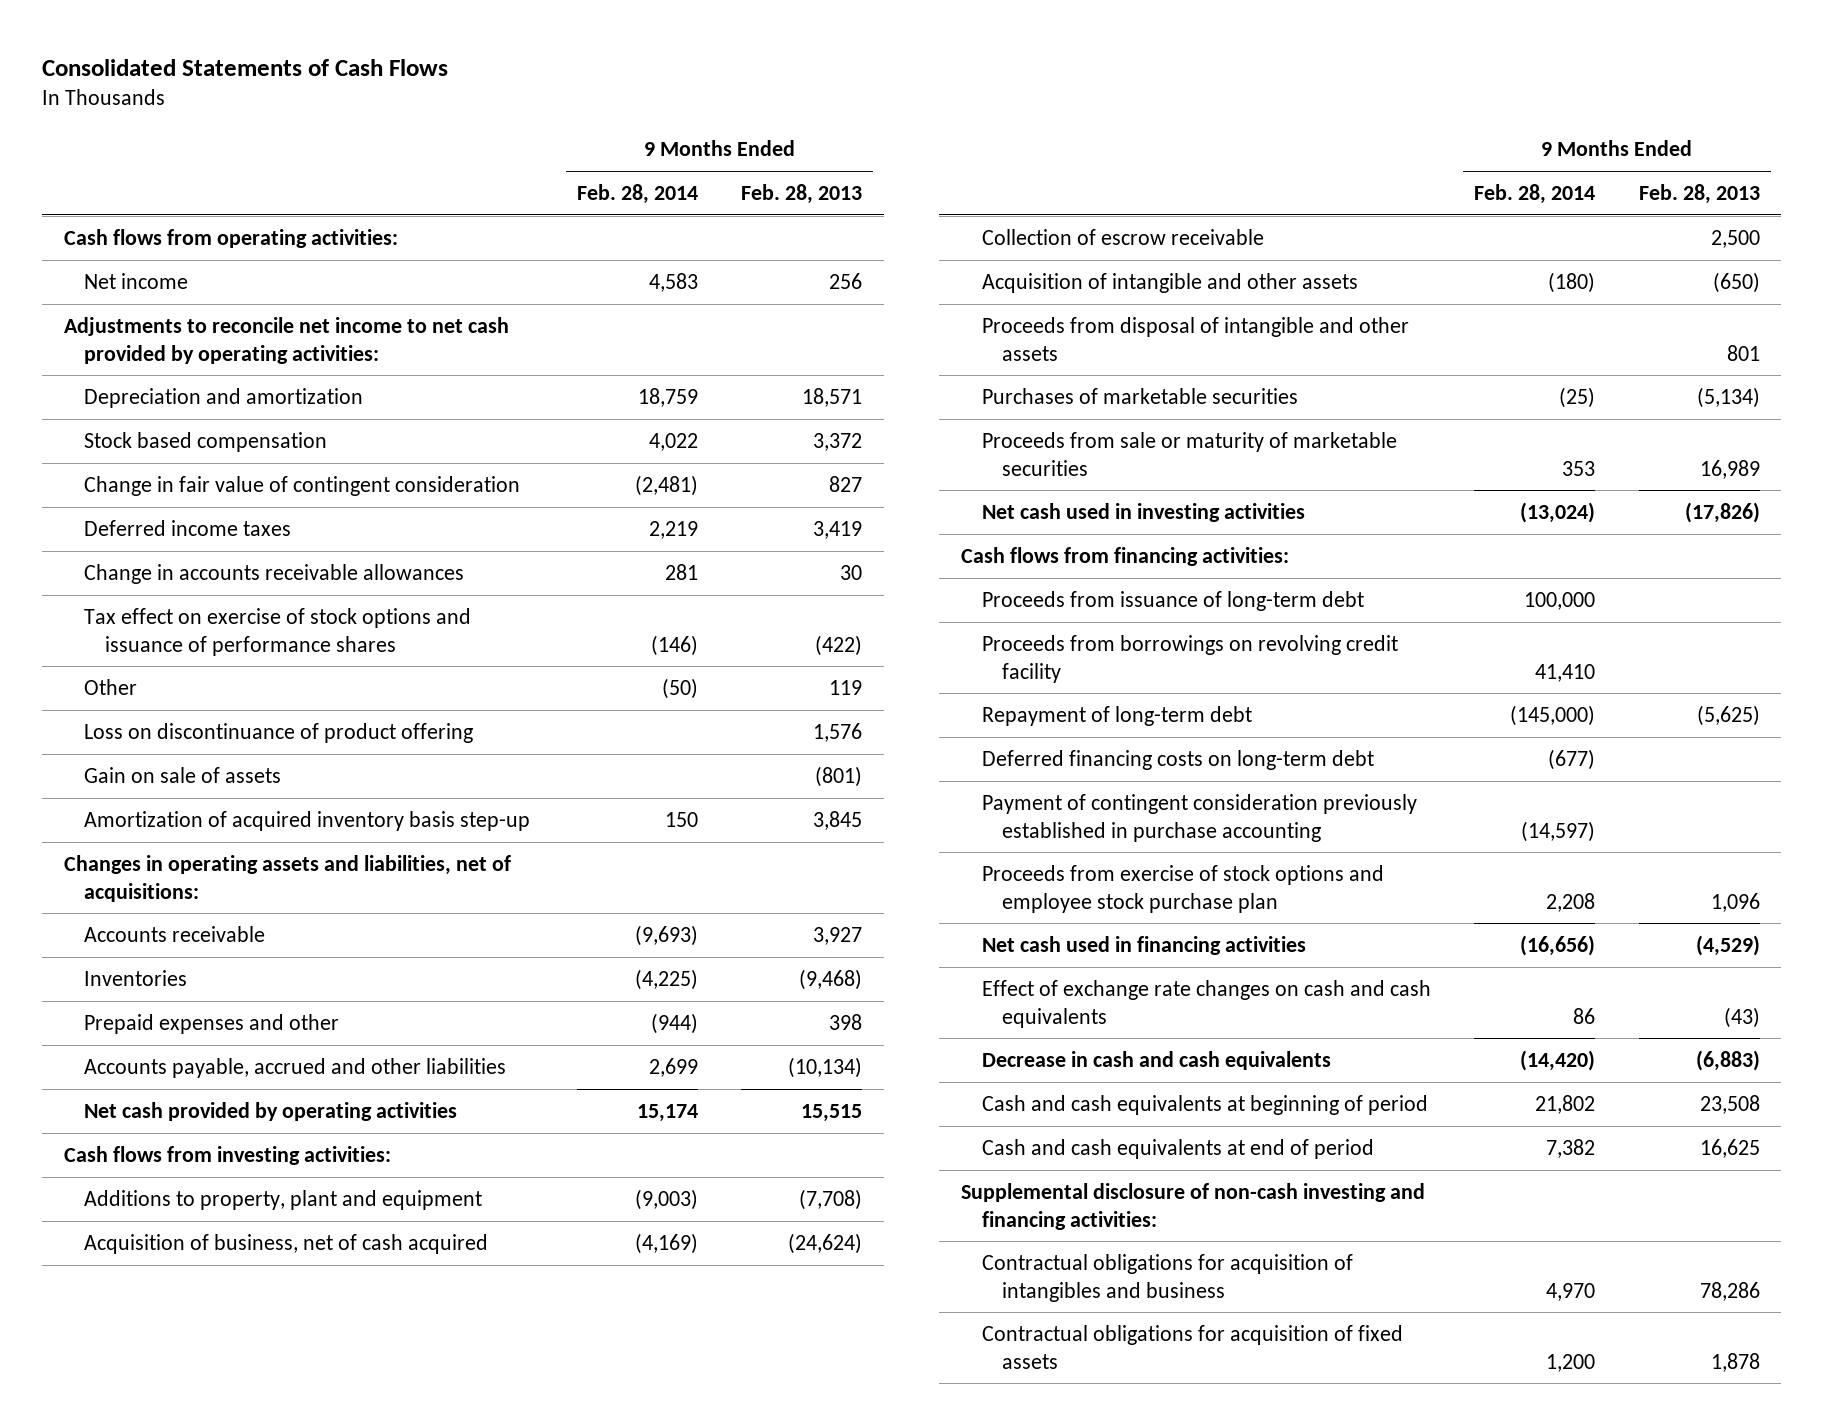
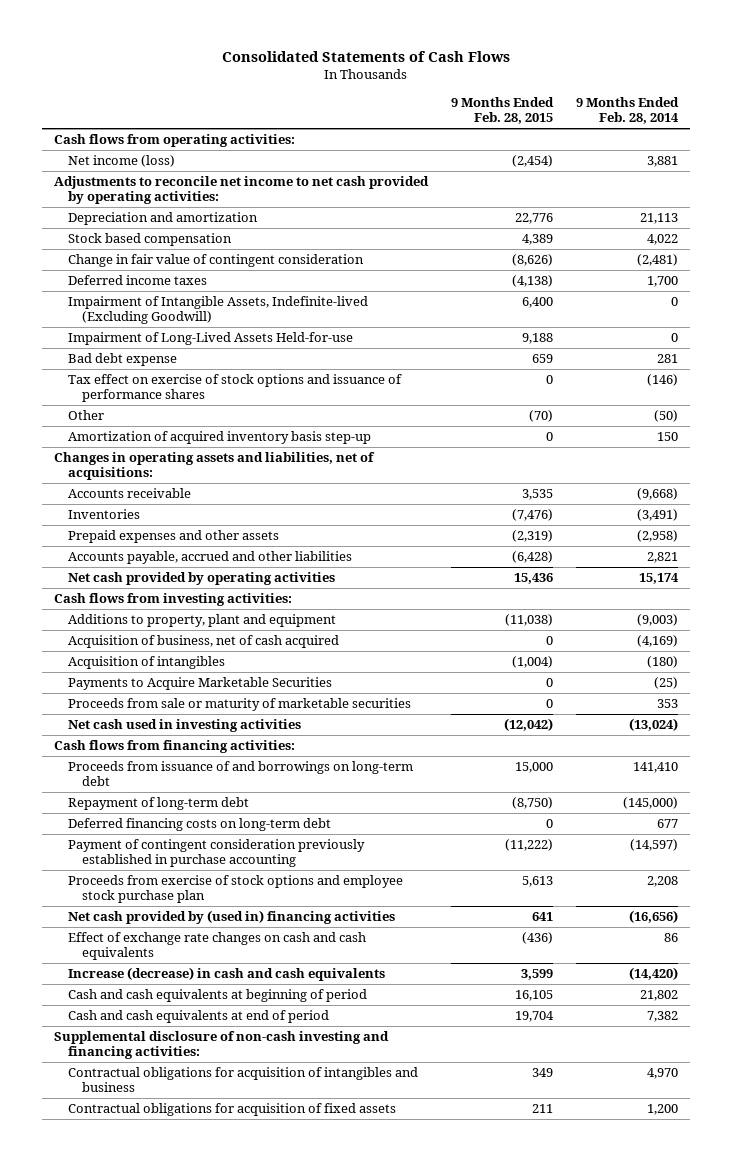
[741,184,863,205] Feb. 28, 2013 -> none
none -> [450,97,554,125] 9 Months Ended Feb. 28, 2015
[84,273,189,290] Net income -> [67,155,175,168] Net income (loss)
[648,273,698,293] 4,583 -> [647,156,679,168] 3,881
[637,388,698,408] 18,759 -> [640,213,679,225] 21,113
[648,521,698,540] 2,219 -> [647,276,679,288] 1,700
none -> [67,296,368,325] Impairment of Intangible Assets, Indefinite-lived (Excluding Goodwill)
none -> [67,332,353,346] Impairment of Long-Lived Assets Held-for-use
[84,564,465,585] Change in accounts receivable allowances -> [67,353,177,367] Bad debt expense
[84,723,474,744] Loss on discontinuance of product offering -> none
[84,767,282,784] Gain on sale of assets -> none
[634,925,698,947] (9,693) -> [637,488,679,501] (9,668)
[634,969,698,991] (4,225) -> [637,509,679,522] (3,491)
[84,1014,340,1035] Prepaid expenses and other -> [67,530,279,544] Prepaid expenses and other assets
[650,1013,698,1035] (944) -> [637,530,679,543] (2,958)
[648,1058,698,1078] 2,699 -> [647,552,679,564] 2,821
[981,229,1264,246] Collection of escrow receivable -> none
[981,317,1409,361] Proceeds from disposal of intangible and other assets -> none
[981,273,1358,294] Acquisition of intangible and other assets -> [67,656,225,670] Acquisition of intangibles
[981,388,1298,405] Purchases of marketable securities -> [67,677,332,691] Payments to Acquire Marketable Securities
[981,635,1398,683] Proceeds from borrowings on revolving credit facility -> none
[981,591,1364,612] Proceeds from issuance of long-term debt -> [67,761,413,787] Proceeds from issuance of and borrowings on long-term debt
[1524,592,1596,611] 100,000 -> [633,762,679,774] 141,410
[1548,749,1596,771] (677) -> [657,819,679,829] 677
[981,936,1306,956] Net cash used in financing activities -> [67,910,395,925] Net cash provided by (used in) financing activities
[981,1051,1331,1071] Decrease in cash and cash equivalents -> [67,967,385,982] Increase (decrease) in cash and cash equivalents

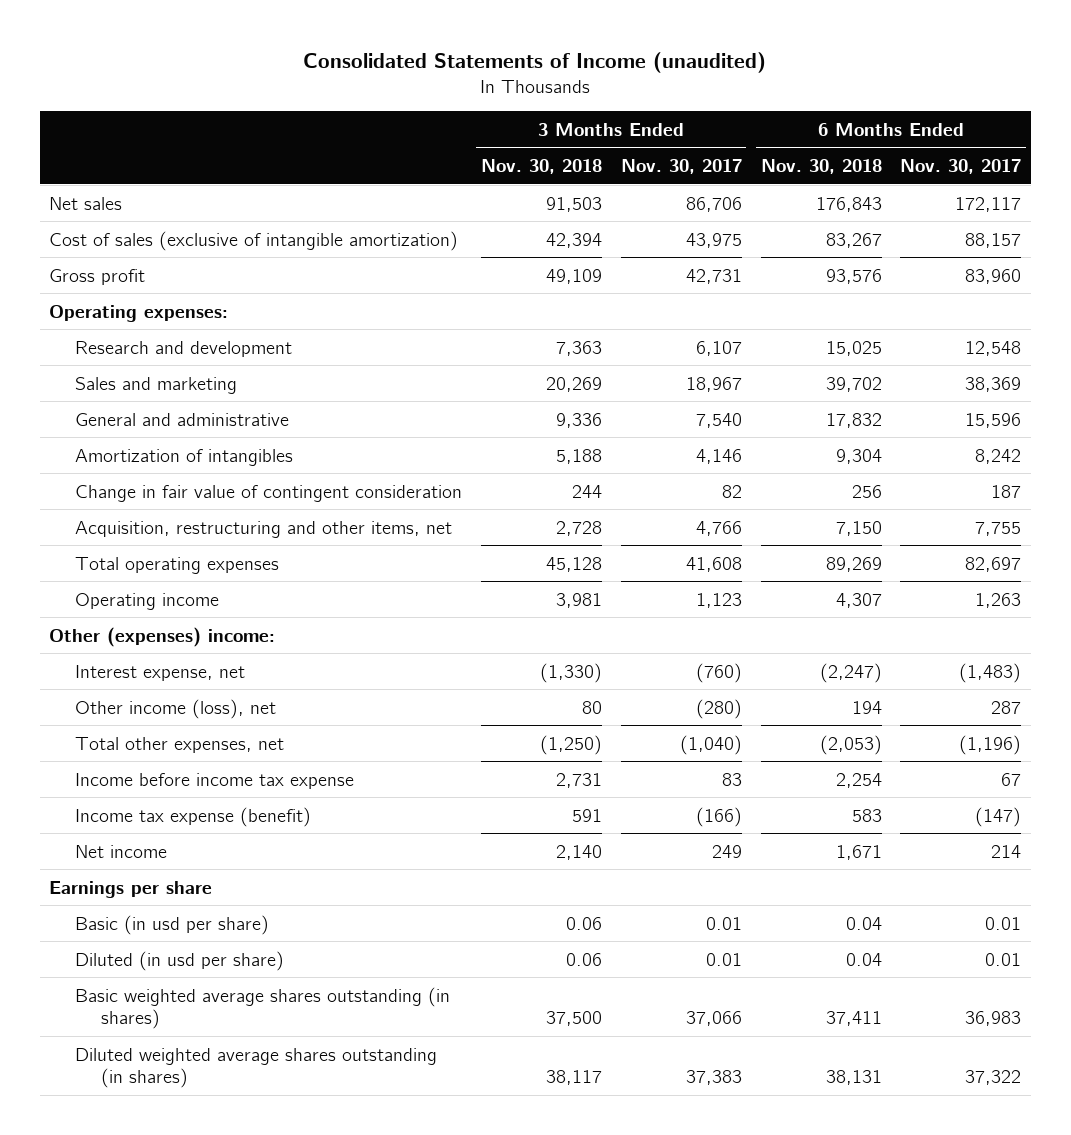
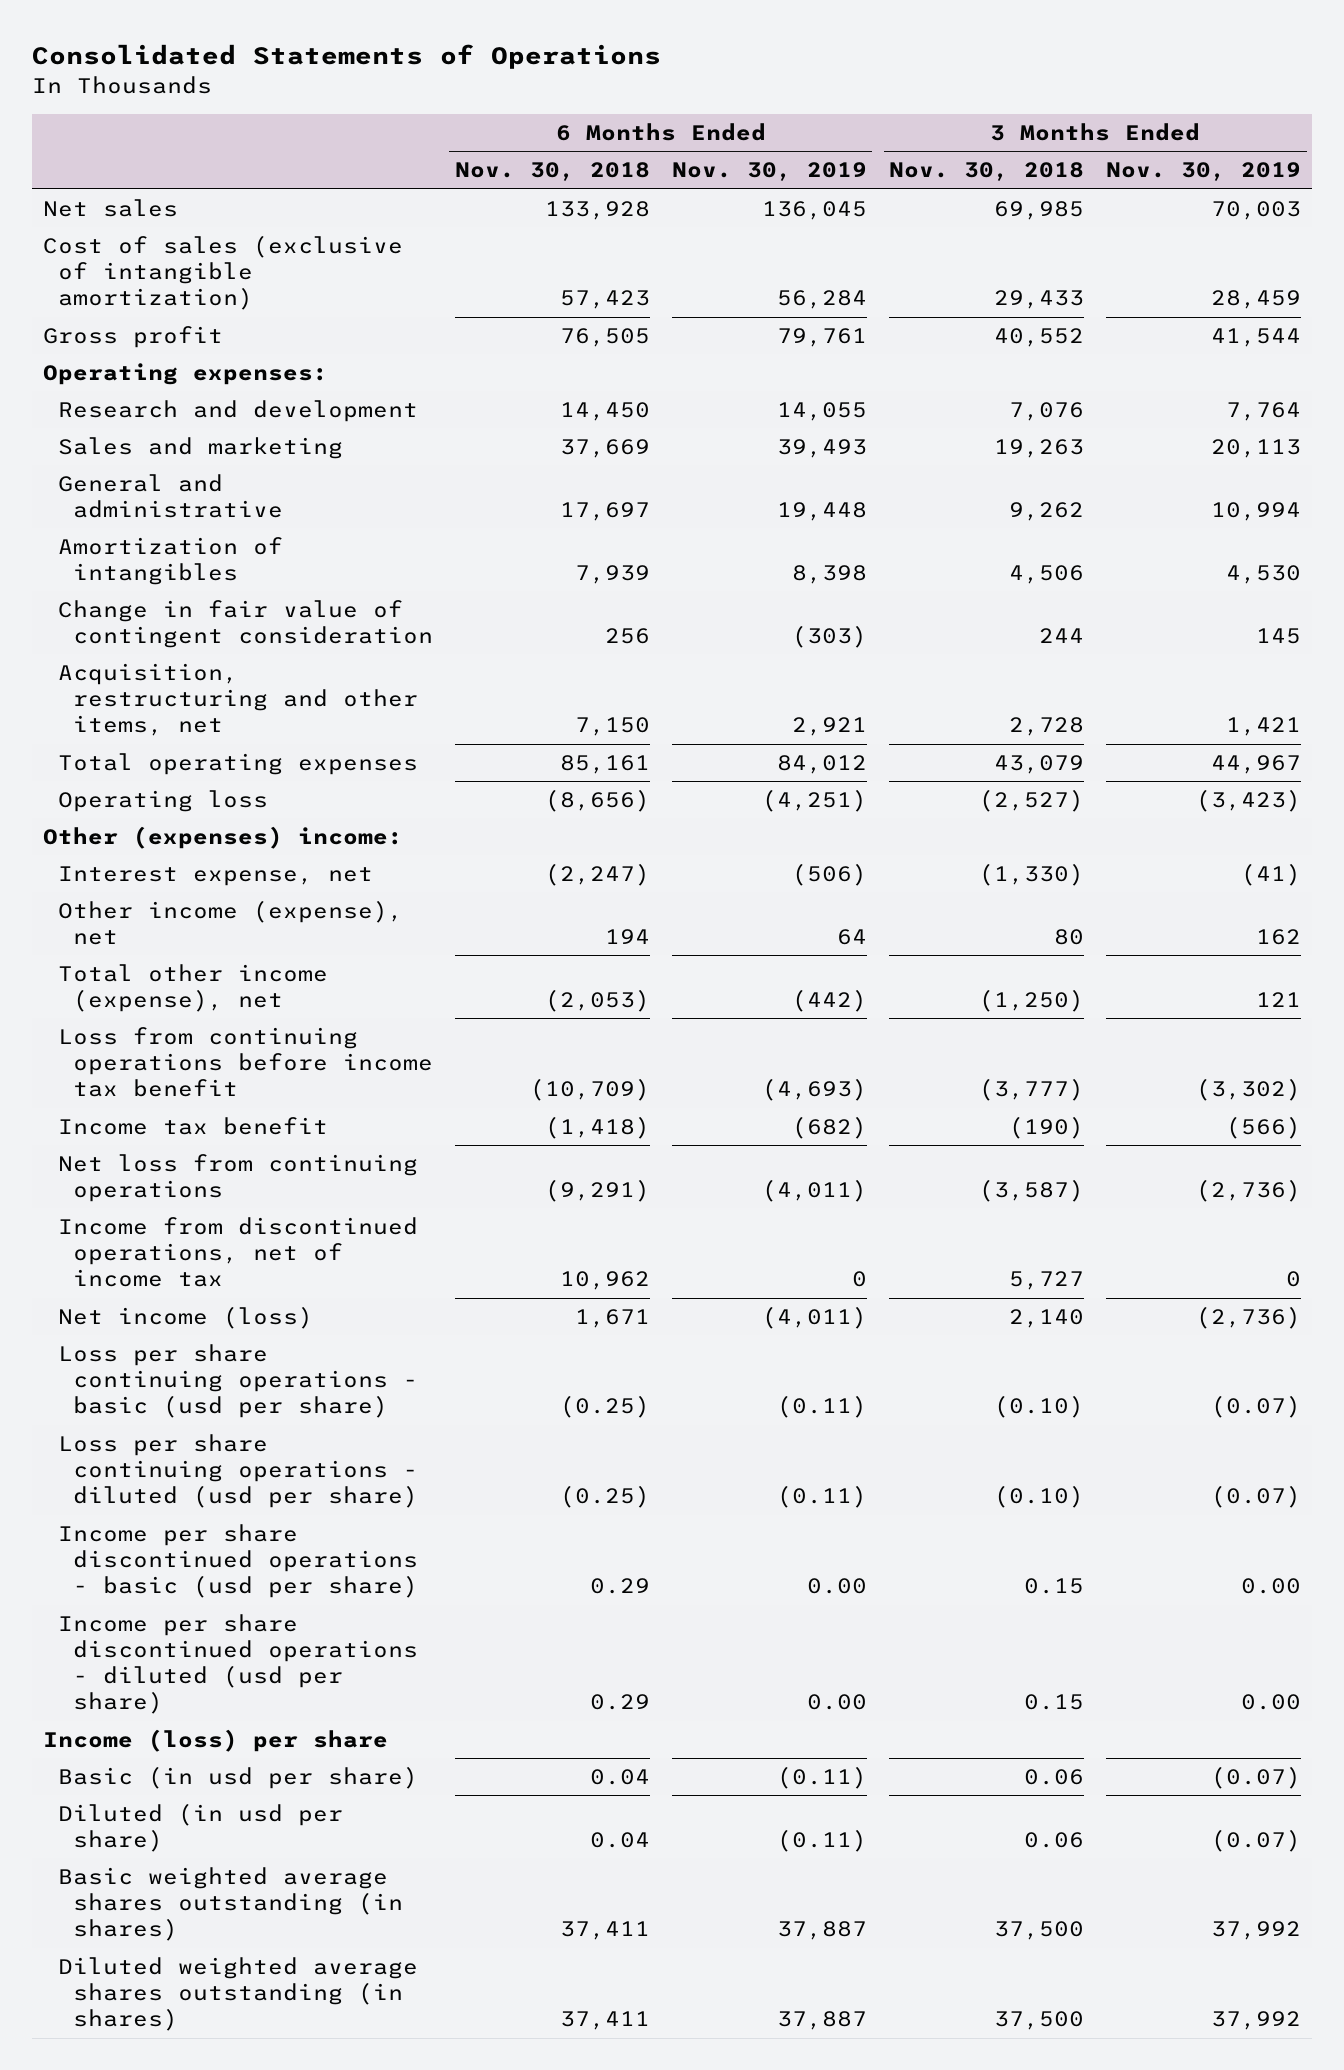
[303,52,767,74] Consolidated Statements of Income (unaudited) -> [31,44,661,70] Consolidated Statements of Operations
[620,159,742,175] Nov. 30, 2017 -> none
[900,159,1022,175] Nov. 30, 2017 -> none
none -> [671,162,867,182] Nov. 30, 2019
none -> [1106,162,1302,182] Nov. 30, 2019
[545,196,602,212] 91,503 -> [994,201,1085,221] 69,985
[815,196,882,212] 176,843 -> [544,201,650,221] 133,928
[545,232,602,248] 42,394 -> [994,290,1085,310] 29,433
[825,232,882,248] 83,267 -> [559,290,650,310] 57,423
[545,268,602,284] 49,109 -> [994,328,1085,348] 40,552
[825,268,882,284] 93,576 -> [559,328,650,348] 76,505
[555,340,602,356] 7,363 -> [1009,402,1085,422] 7,076
[825,340,882,356] 15,025 -> [559,402,650,422] 14,450
[545,376,602,392] 20,269 -> [994,439,1085,459] 19,263
[825,376,882,392] 39,702 -> [559,439,650,459] 37,669
[555,412,602,428] 9,336 -> [1009,502,1085,522] 9,262
[825,412,882,428] 17,832 -> [559,502,650,522] 17,697
[555,448,602,464] 5,188 -> [1009,565,1085,585] 4,506
[835,448,882,464] 9,304 -> [574,565,650,585] 7,939
[545,556,602,572] 45,128 -> [994,755,1085,775] 43,079
[825,556,882,572] 89,269 -> [559,755,650,775] 85,161
[75,592,220,610] Operating income -> [57,790,268,813] Operating loss
[555,592,602,608] 3,981 -> [979,789,1085,813] (2,527)
[835,592,882,608] 4,307 -> [544,789,650,813] (8,656)
[75,698,277,719] Other income (loss), net -> [57,900,403,946] Other income (expense), net
[75,736,285,753] Total other expenses, net -> [57,964,328,1013] Total other income (expense), net
[75,772,355,789] Income before income tax expense -> [57,1027,433,1098] Loss from continuing operations before income tax benefit
[555,772,602,788] 2,731 -> [979,1078,1085,1102] (3,777)
[835,772,882,788] 2,254 -> [529,1078,650,1102] (10,709)
[75,806,312,827] Income tax expense (benefit) -> [57,1117,328,1136] Income tax benefit
[571,808,602,822] 591 -> [1009,1116,1085,1140] (190)
[851,808,882,822] 583 -> [544,1116,650,1140] (1,418)
none -> [57,1154,418,1203] Net loss from continuing operations
none -> [57,1217,418,1288] Income from discontinued operations, net of income tax
[75,844,168,858] Net income -> [57,1306,313,1330] Net income (loss)
none -> [57,1344,418,1419] Loss per share continuing operations - basic (usd per share)
none -> [57,1434,418,1509] Loss per share continuing operations - diluted (usd per share)
none -> [57,1524,418,1599] Income per share discontinued operations - basic (usd per share)
none -> [57,1614,418,1715] Income per share discontinued operations - diluted (usd per share)
[49,880,213,898] Earnings per share -> [42,1729,388,1753] Income (loss) per share
[545,1069,602,1085] 38,117 -> [994,2011,1085,2031] 37,500
[825,1069,882,1085] 38,131 -> [559,2011,650,2031] 37,411

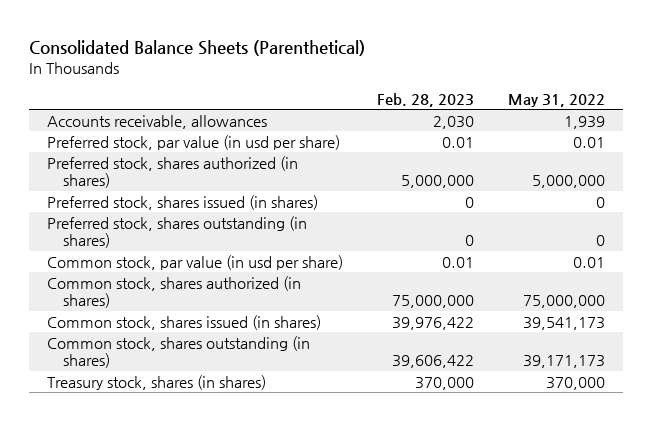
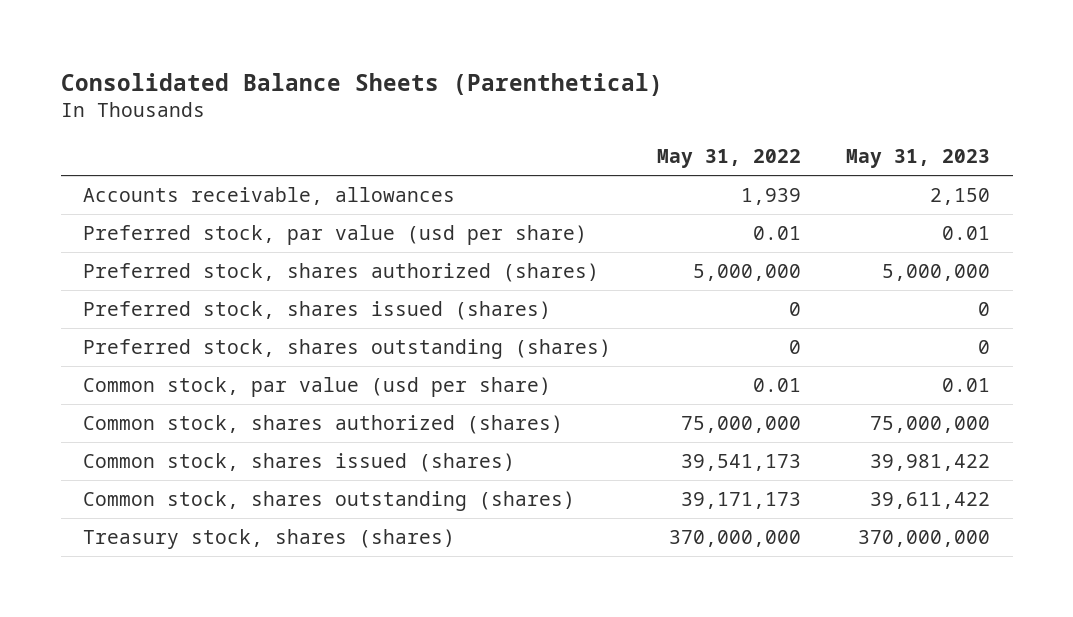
[377,92,475,107] Feb. 28, 2023 -> none
none -> [846,149,991,169] May 31, 2023
[46,134,340,150] Preferred stock, par value (in usd per share) -> [83,225,588,246] Preferred stock, par value (usd per share)
[46,155,298,189] Preferred stock, shares authorized (in shares) -> [83,263,600,283] Preferred stock, shares authorized (shares)
[46,194,318,210] Preferred stock, shares issued (in shares) -> [83,301,552,321] Preferred stock, shares issued (shares)
[46,215,307,249] Preferred stock, shares outstanding (in shares) -> [83,339,612,360] Preferred stock, shares outstanding (shares)
[46,254,343,270] Common stock, par value (in usd per share) -> [83,377,552,398] Common stock, par value (usd per share)
[46,275,301,309] Common stock, shares authorized (in shares) -> [83,415,564,435] Common stock, shares authorized (shares)
[46,314,321,330] Common stock, shares issued (in shares) -> [83,453,516,473] Common stock, shares issued (shares)
[46,335,310,369] Common stock, shares outstanding (in shares) -> [83,491,576,512] Common stock, shares outstanding (shares)
[46,374,266,390] Treasury stock, shares (in shares) -> [83,529,456,550] Treasury stock, shares (shares)
[546,376,606,390] 370,000 -> [668,530,801,548] 370,000,000

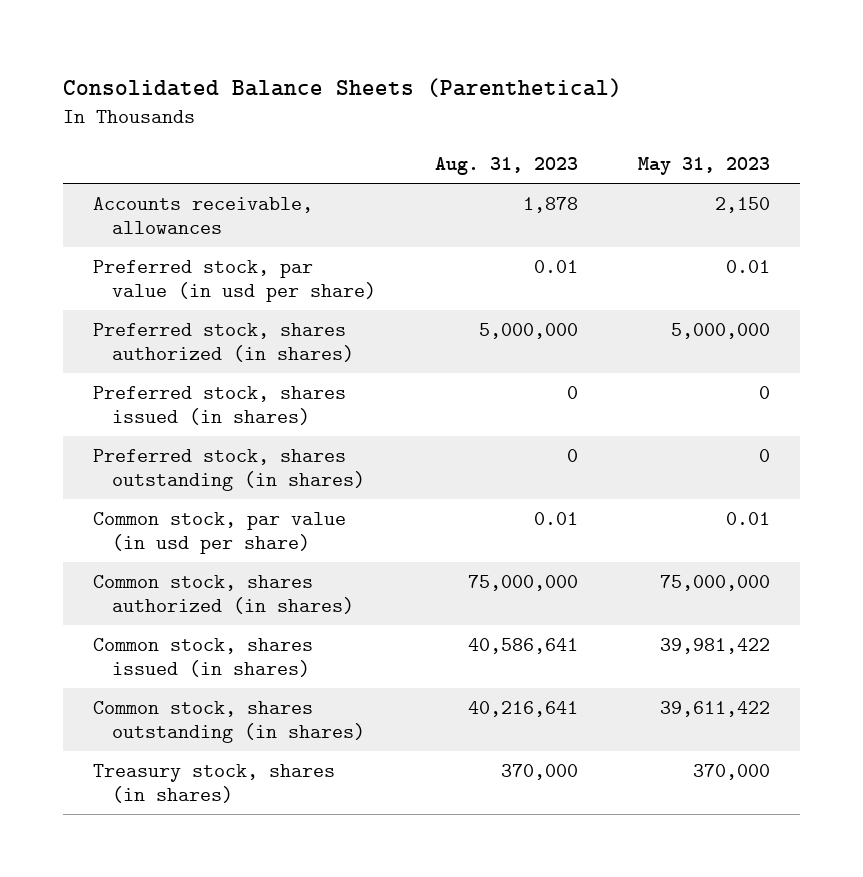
[656,149,801,169] May 31, 2022 -> none
none -> [435,157,579,176] Aug. 31, 2023
[83,225,588,246] Preferred stock, par value (usd per share) -> [92,259,376,303] Preferred stock, par value (in usd per share)
[83,263,600,283] Preferred stock, shares authorized (shares) -> [92,322,354,363] Preferred stock, shares authorized (in shares)
[83,301,552,321] Preferred stock, shares issued (shares) -> [92,385,346,426] Preferred stock, shares issued (in shares)
[83,339,612,360] Preferred stock, shares outstanding (shares) -> [92,448,365,492] Preferred stock, shares outstanding (in shares)
[83,377,552,398] Common stock, par value (usd per share) -> [92,511,346,555] Common stock, par value (in usd per share)
[83,415,564,435] Common stock, shares authorized (shares) -> [92,574,354,615] Common stock, shares authorized (in shares)
[83,453,516,473] Common stock, shares issued (shares) -> [92,637,313,678] Common stock, shares issued (in shares)
[83,491,576,512] Common stock, shares outstanding (shares) -> [92,700,365,744] Common stock, shares outstanding (in shares)
[83,529,456,550] Treasury stock, shares (shares) -> [92,763,335,804] Treasury stock, shares (in shares)
[858,530,991,548] 370,000,000 -> [693,763,771,780] 370,000

